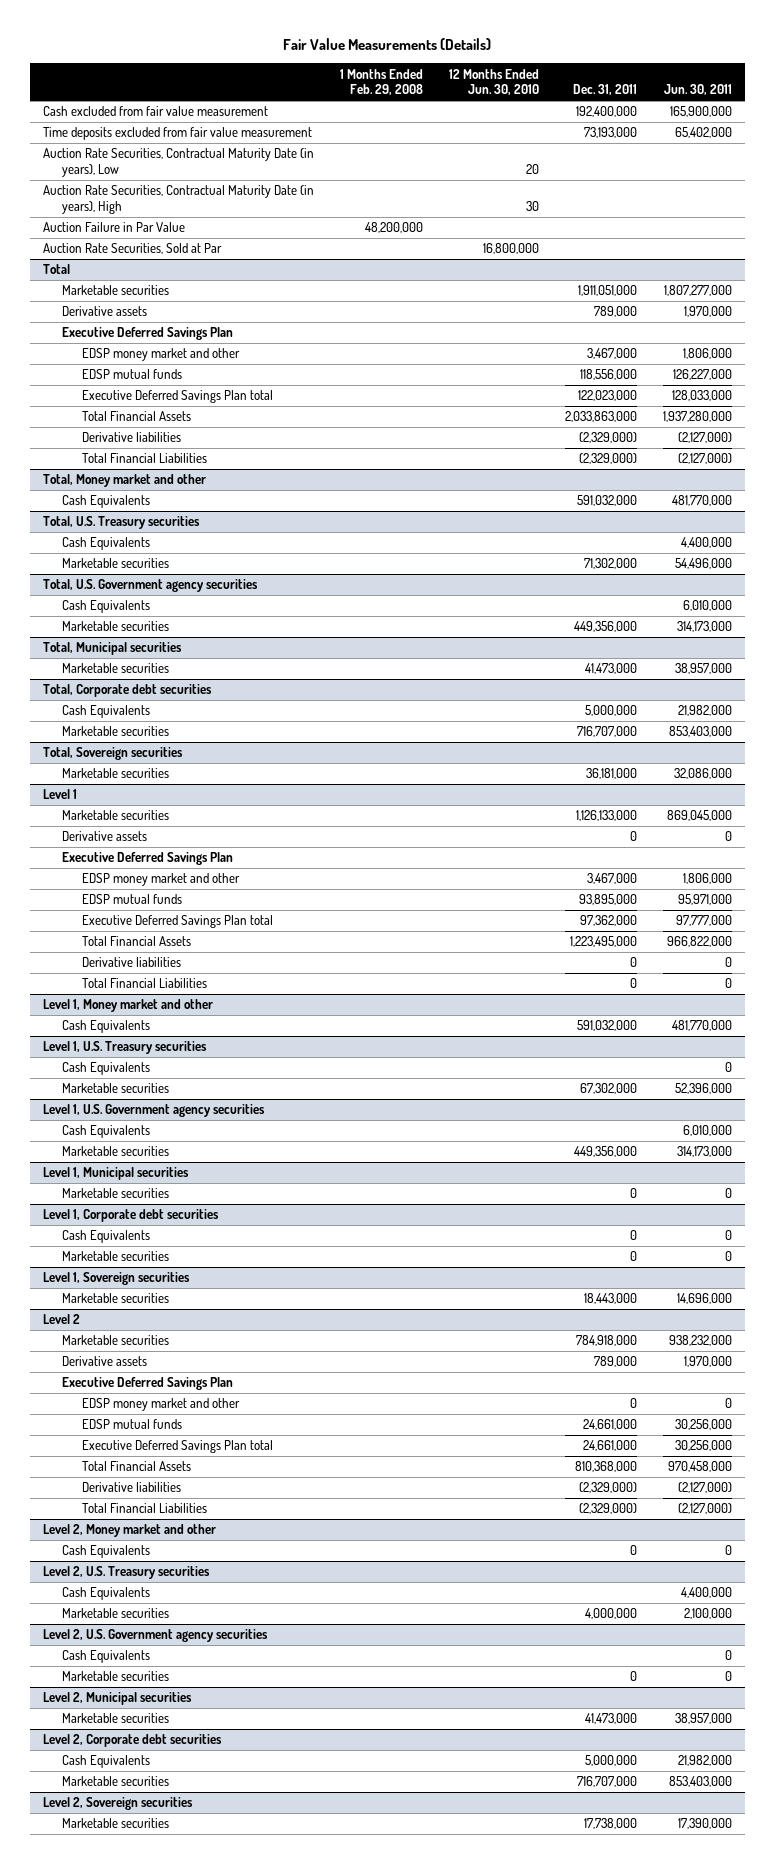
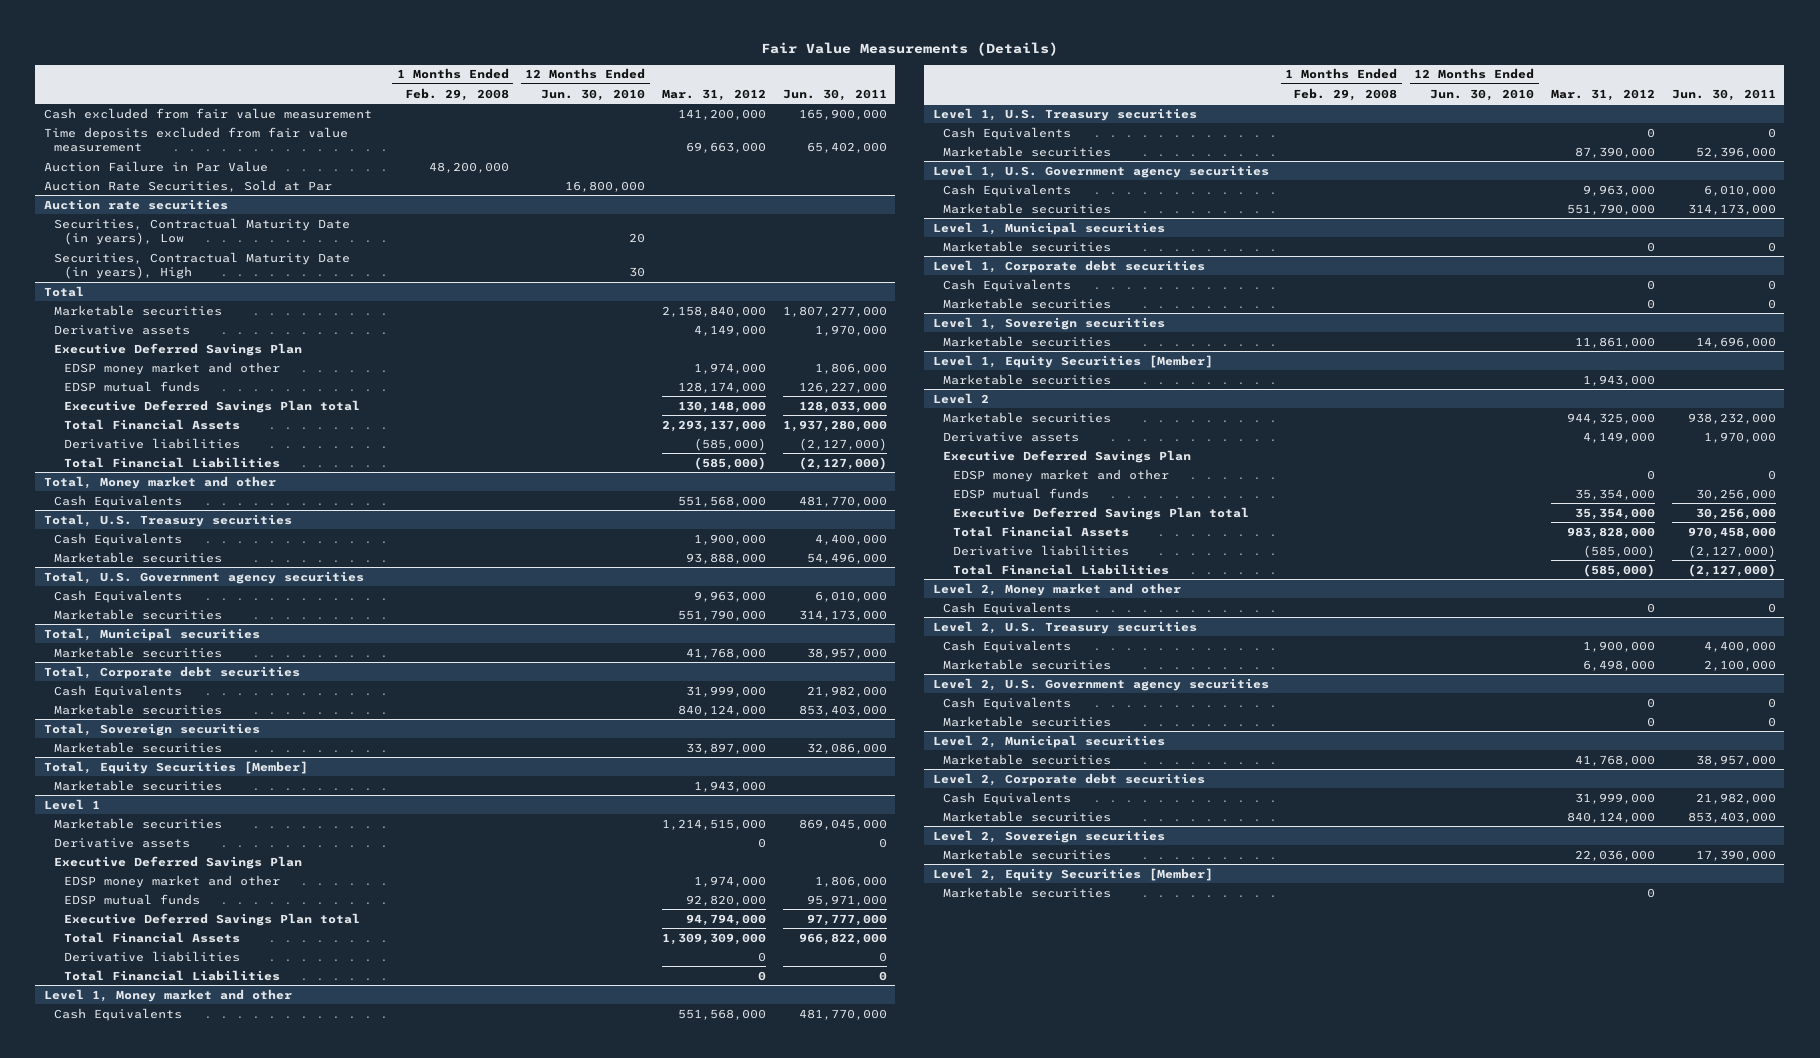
[572,84,637,96] Dec. 31, 2011 -> none
none -> [662,88,767,101] Mar. 31, 2012
[42,148,314,178] Auction Rate Securities, Contractual Maturity Date (in years), Low -> none
[42,185,314,215] Auction Rate Securities, Contractual Maturity Date (in years), High -> none
none -> [43,198,228,210] Auction rate securities
none -> [53,217,350,246] Securities, Contractual Maturity Date (in years), Low
none -> [53,251,350,280] Securities, Contractual Maturity Date (in years), High
none -> [43,760,308,774] Total, Equity Securities [Member]
none -> [53,779,222,791] Marketable securities
none -> [932,354,1213,368] Level 1, Equity Securities [Member]
none -> [942,373,1111,385] Marketable securities
none -> [932,867,1213,881] Level 2, Equity Securities [Member]
none -> [942,886,1111,898] Marketable securities

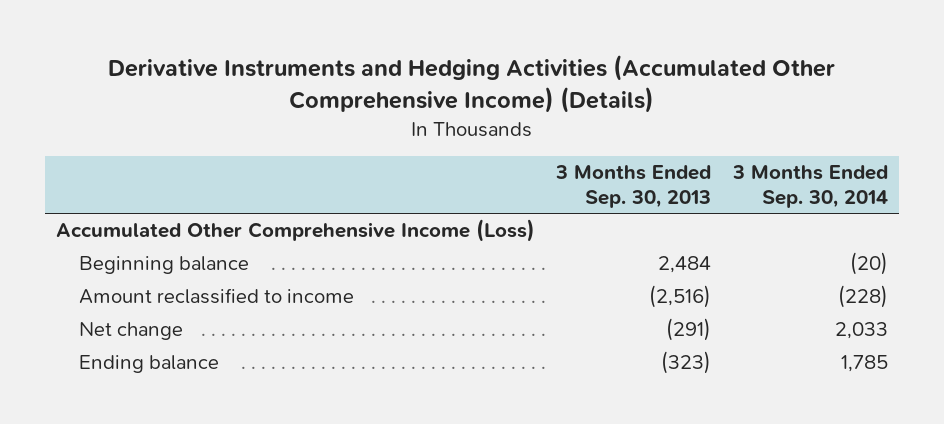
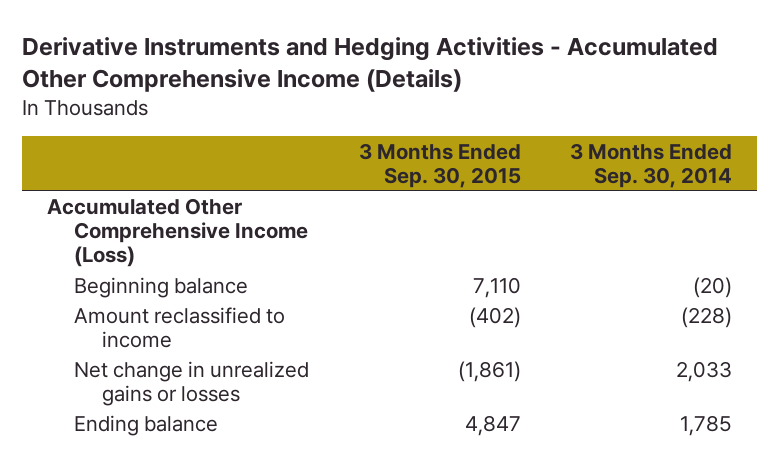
[107,55,835,114] Derivative Instruments and Hedging Activities (Accumulated Other Comprehensive Income) (Details) -> [22,36,719,93] Derivative Instruments and Hedging Activities - Accumulated Other Comprehensive Income (Details)
[555,165,712,208] 3 Months Ended Sep. 30, 2013 -> none
none -> [358,142,521,188] 3 Months Ended Sep. 30, 2015
[79,322,184,341] Net change -> [74,360,310,406] Net change in unrealized gains or losses

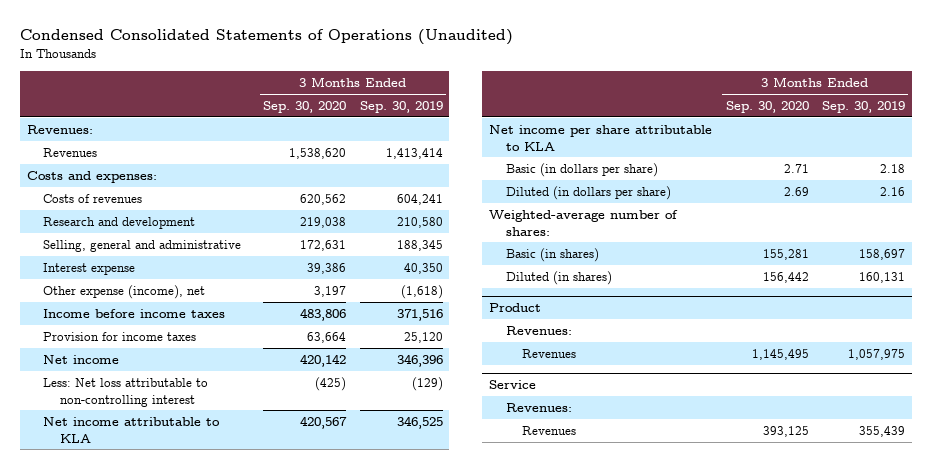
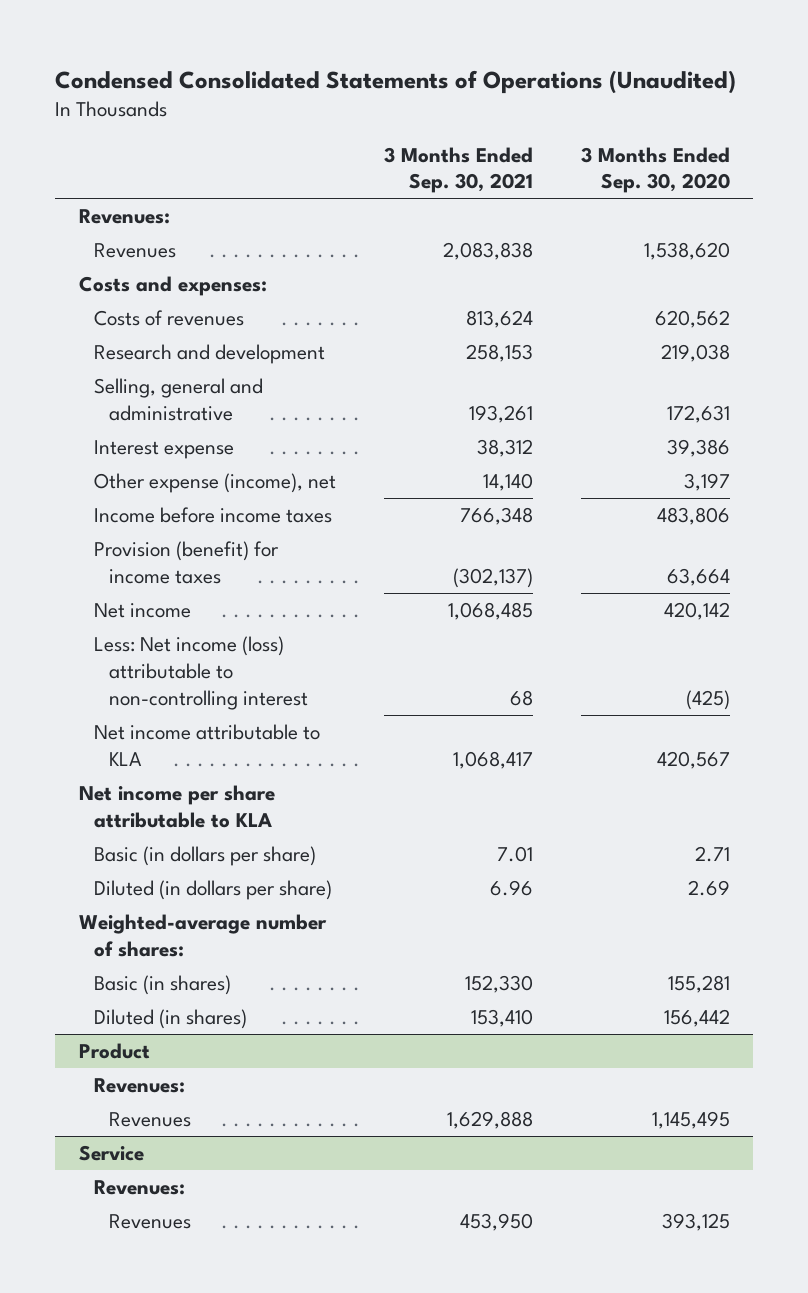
[359,101,443,114] Sep. 30, 2019 -> none
none -> [383,146,533,194] 3 Months Ended Sep. 30, 2021
[43,331,197,341] Provision for income taxes -> [94,541,280,584] Provision (benefit) for income taxes
[43,377,209,407] Less: Net loss attributable to non-controlling interest -> [94,636,309,710] Less: Net income (loss) attributable to non-controlling interest

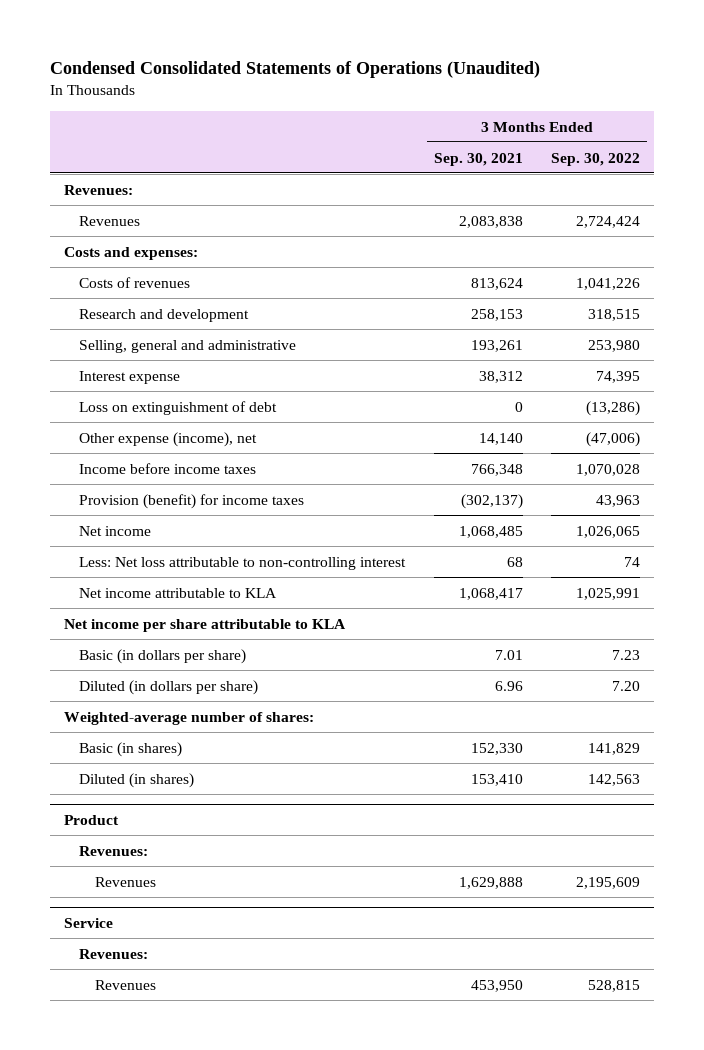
[580,146,730,194] 3 Months Ended Sep. 30, 2020 -> none
none -> [551,152,641,166] Sep. 30, 2022
none -> [79,400,278,415] Loss on extinguishment of debt
[94,636,309,710] Less: Net income (loss) attributable to non-controlling interest -> [79,556,407,570] Less: Net loss attributable to non-controlling interest

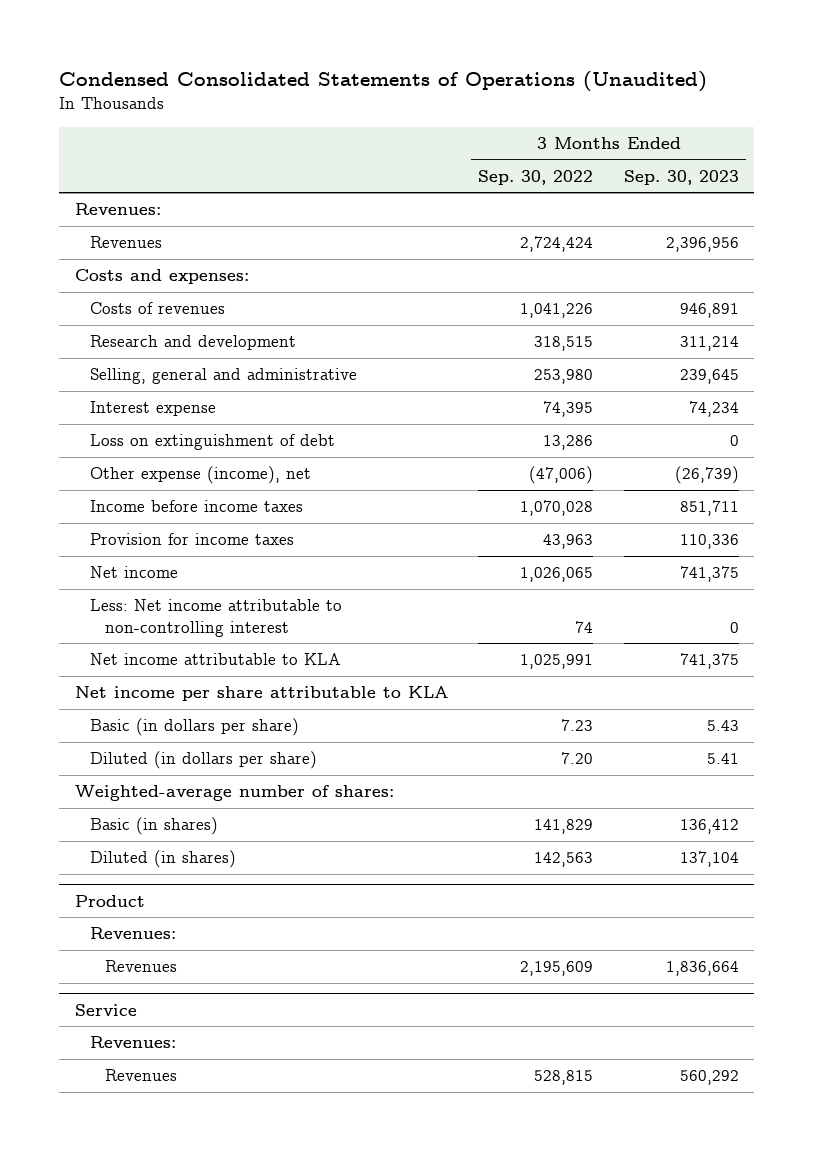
[433,152,523,166] Sep. 30, 2021 -> none
none -> [623,169,739,185] Sep. 30, 2023
[586,400,641,416] (13,286) -> [543,435,594,451] 13,286
[79,493,305,509] Provision (benefit) for income taxes -> [89,533,294,546] Provision for income taxes
[79,556,407,570] Less: Net loss attributable to non-controlling interest -> [89,599,342,637] Less: Net income attributable to non-controlling interest

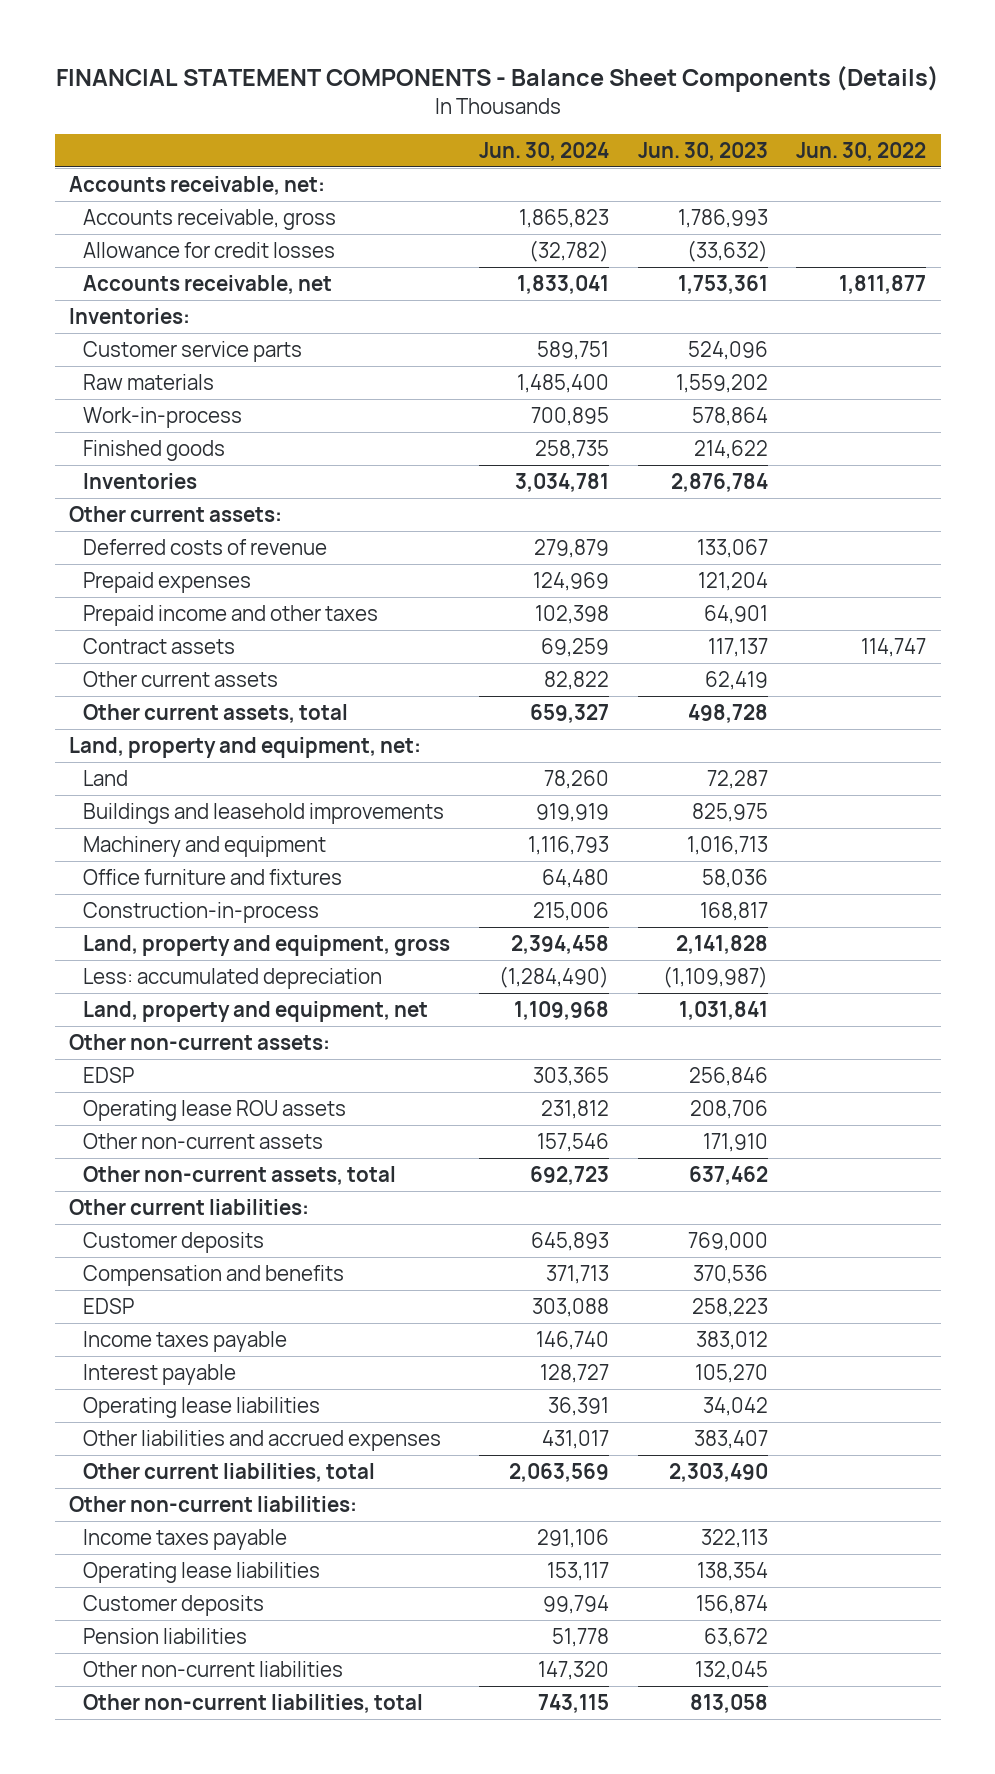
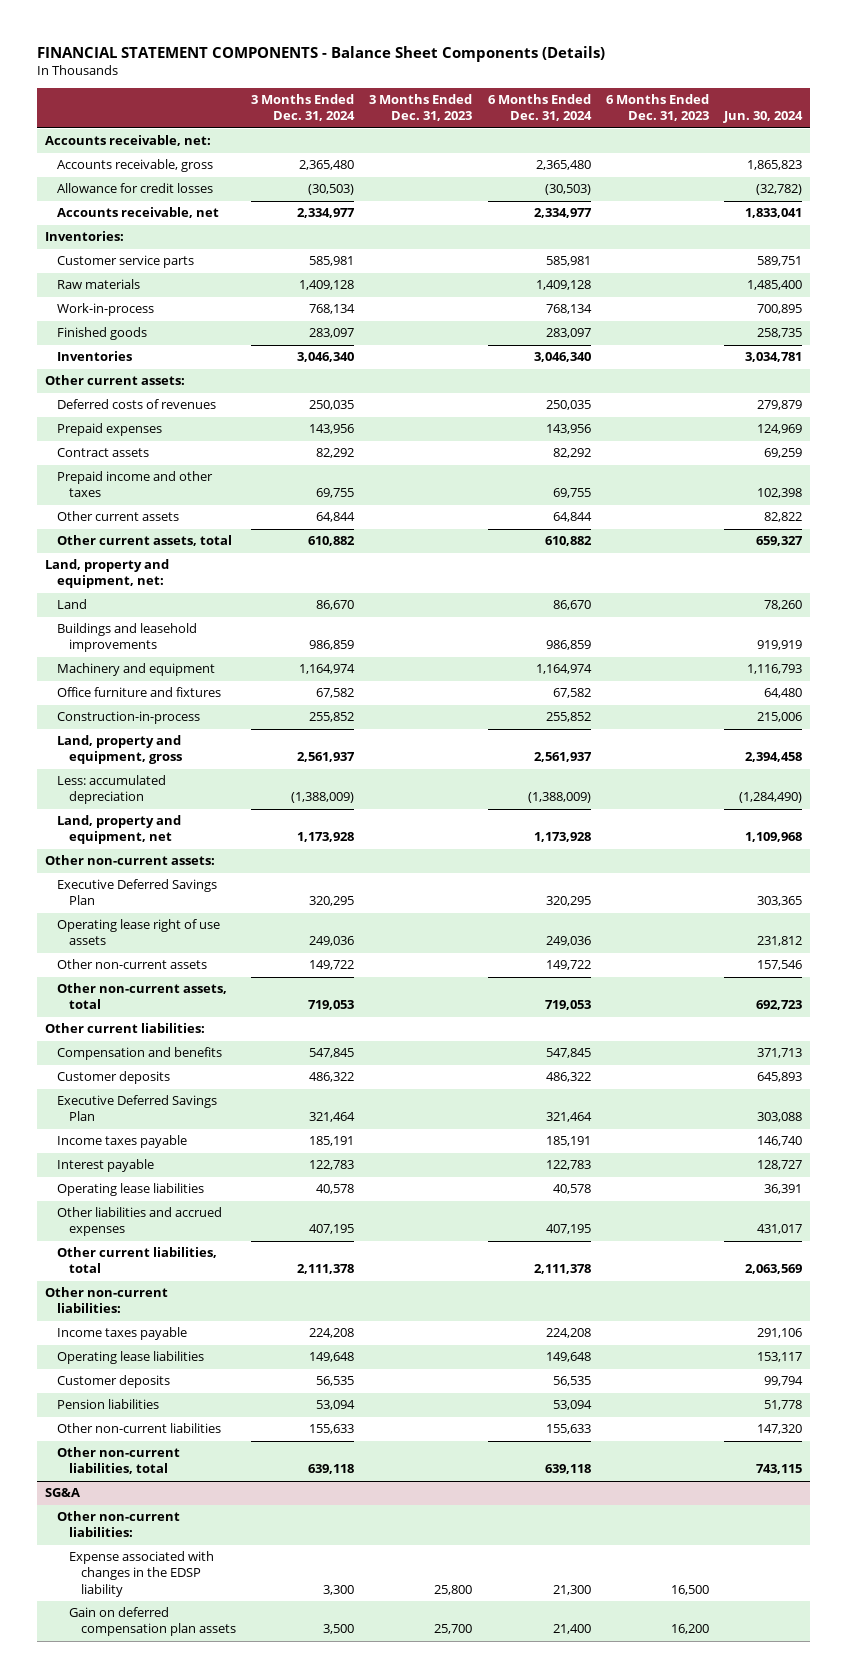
[637,141,768,161] Jun. 30, 2023 -> none
[796,141,927,161] Jun. 30, 2022 -> none
none -> [251,94,356,122] 3 Months Ended Dec. 31, 2024
none -> [369,94,473,122] 3 Months Ended Dec. 31, 2023
none -> [487,94,592,122] 6 Months Ended Dec. 31, 2024
none -> [605,94,709,122] 6 Months Ended Dec. 31, 2023
[83,538,328,555] Deferred costs of revenue -> [56,399,216,410] Deferred costs of revenues
[83,604,379,626] Prepaid income and other taxes -> [56,471,213,498] Prepaid income and other taxes
[83,1066,135,1083] EDSP -> [56,879,217,906] Executive Deferred Savings Plan
[83,1099,347,1121] Operating lease ROU assets -> [56,919,220,946] Operating lease right of use assets
[83,1231,265,1253] Customer deposits -> [56,1071,170,1085] Customer deposits
[83,1297,135,1314] EDSP -> [56,1095,217,1122] Executive Deferred Savings Plan
none -> [45,1488,81,1498] SG&A
none -> [56,1511,180,1538] Other non-current liabilities:
none -> [68,1551,214,1597] Expense associated with changes in the EDSP liability
none -> [68,1607,236,1637] Gain on deferred compensation plan assets

